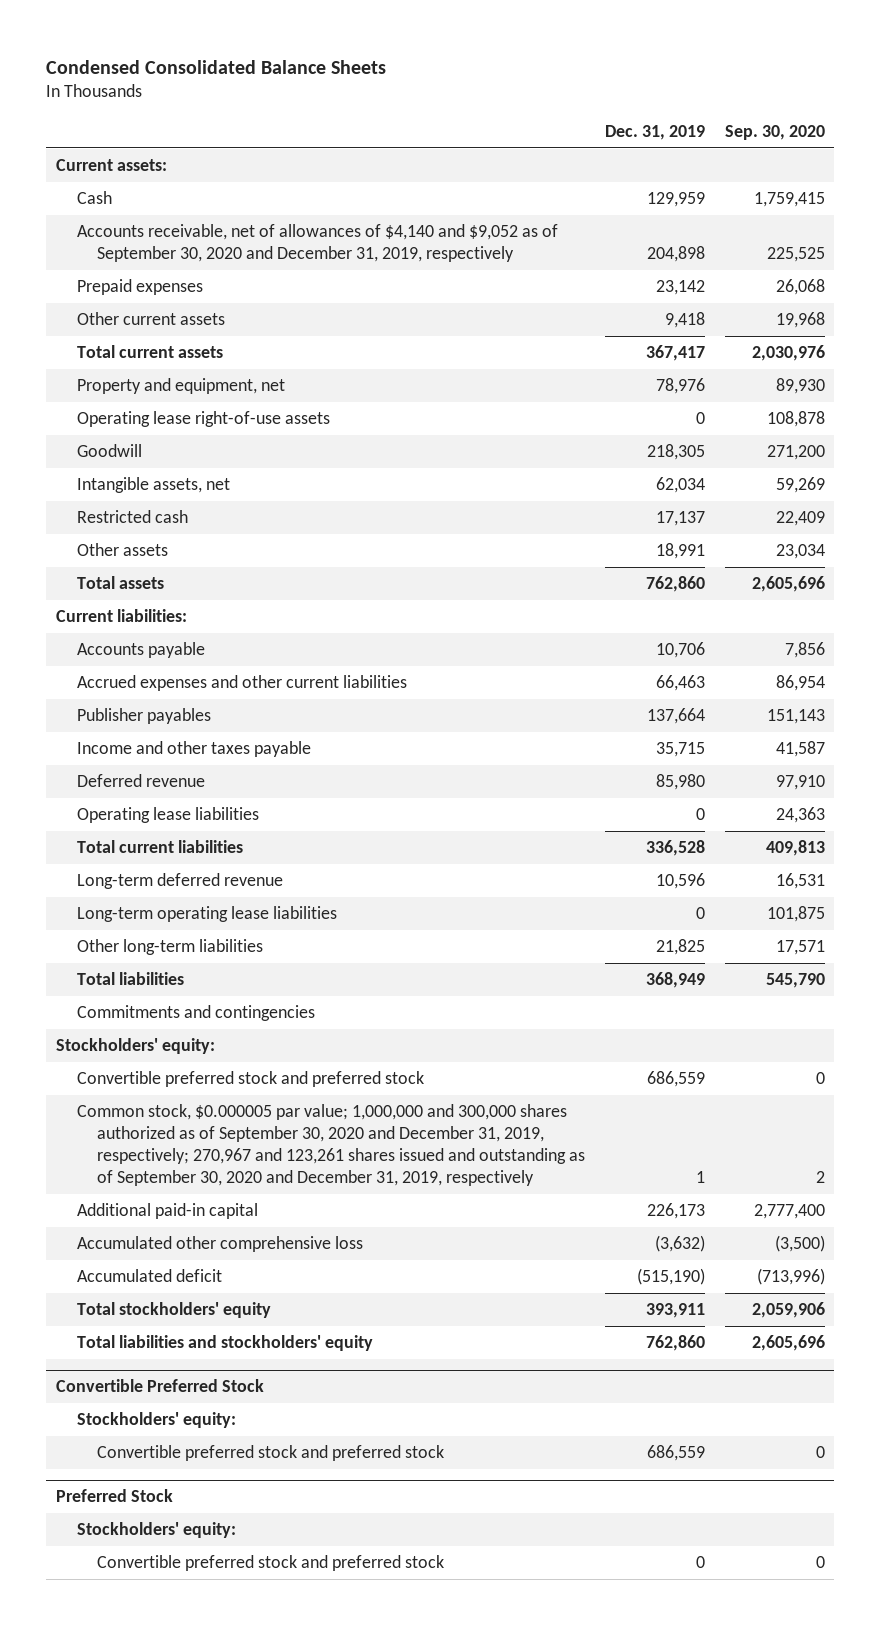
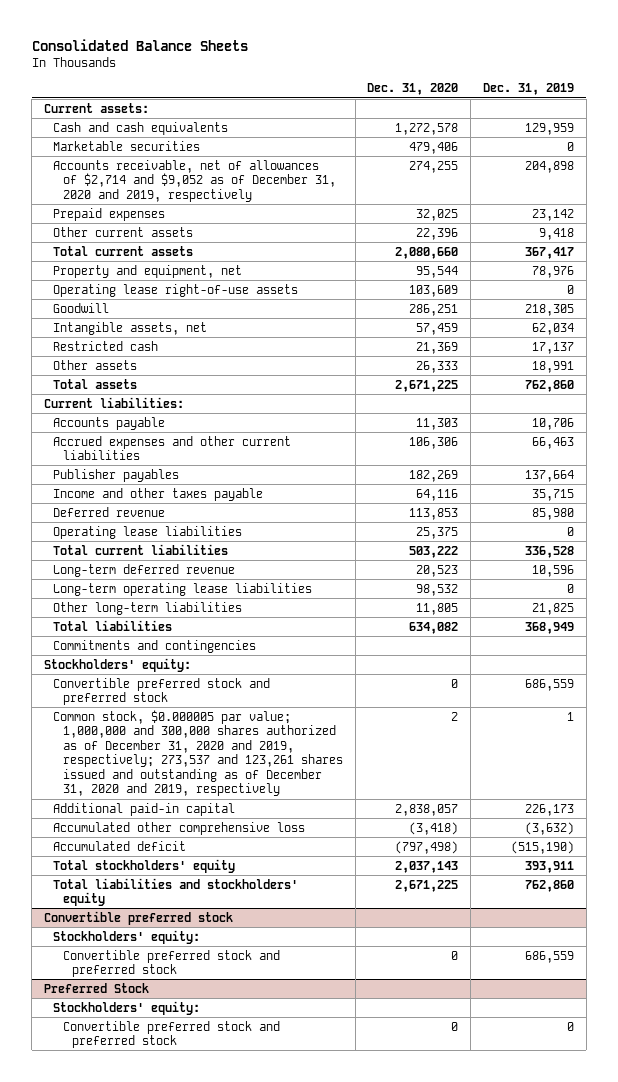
[46,59,387,74] Condensed Consolidated Balance Sheets -> [31,38,248,51] Consolidated Balance Sheets
[724,125,825,141] Sep. 30, 2020 -> none
none -> [367,83,459,96] Dec. 31, 2020
[76,191,112,205] Cash -> [53,121,229,135] Cash and cash equivalents
none -> [53,140,201,151] Marketable securities
[76,224,558,263] Accounts receivable, net of allowances of $4,140 and $9,052 as of September 30, 2020 and December 31, 2019, respectively -> [53,159,336,202] Accounts receivable, net of allowances of $2,714 and $9,052 as of December 31, 2020 and 2019, respectively
[76,1104,586,1187] Common stock, $0.000005 par value; 1,000,000 and 300,000 shares authorized as of September 30, 2020 and December 31, 2019, respectively; 270,967 and 123,261 shares issued and outstanding as of September 30, 2020 and December 31, 2019, respectively -> [53,709,343,797] Common stock, $0.000005 par value; 1,000,000 and 300,000 shares authorized as of December 31, 2020 and 2019, respectively; 273,537 and 123,261 shares issued and outstanding as of December 31, 2020 and 2019, respectively
[56,1379,265,1393] Convertible Preferred Stock -> [44,910,234,925] Convertible preferred stock

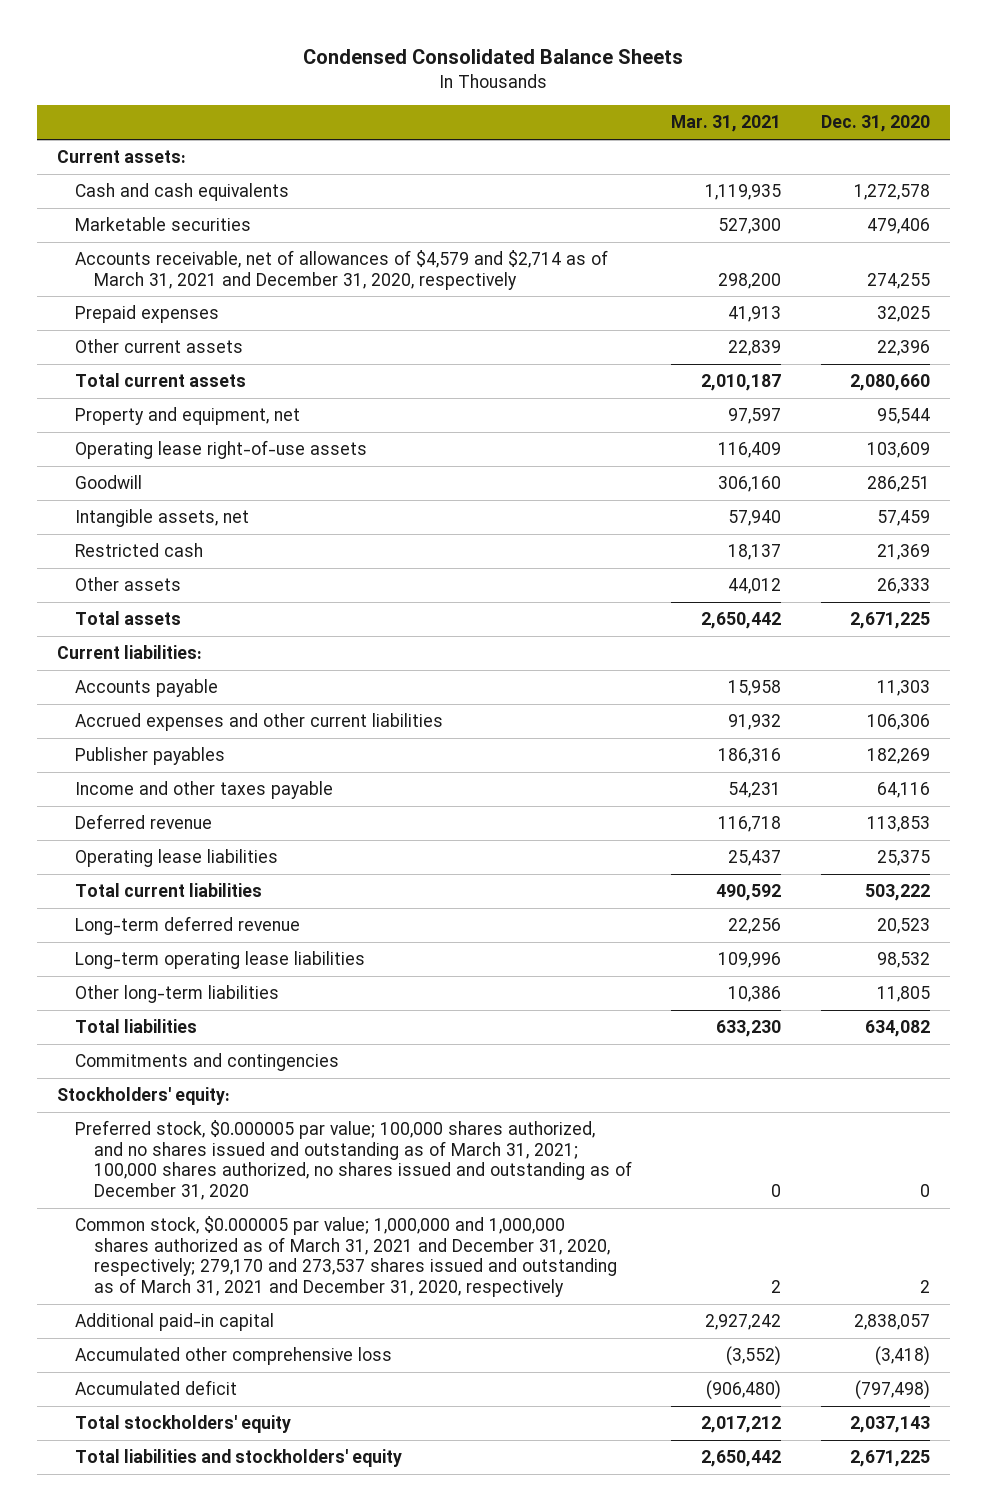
[31,38,248,51] Consolidated Balance Sheets -> [303,49,684,65] Condensed Consolidated Balance Sheets
[483,83,575,96] Dec. 31, 2019 -> none
none -> [671,115,782,133] Mar. 31, 2021
[53,159,336,202] Accounts receivable, net of allowances of $2,714 and $9,052 as of December 31, 2020 and 2019, respectively -> [75,250,609,290] Accounts receivable, net of allowances of $4,579 and $2,714 as of March 31, 2021 and December 31, 2020, respectively
[53,677,271,706] Convertible preferred stock and preferred stock -> [75,1120,633,1201] Preferred stock, $0.000005 par value; 100,000 shares authorized, and no shares issued and outstanding as of March 31, 2021; 100,000 shares authorized, no shares issued and outstanding as of December 31, 2020
[53,709,343,797] Common stock, $0.000005 par value; 1,000,000 and 300,000 shares authorized as of December 31, 2020 and 2019, respectively; 273,537 and 123,261 shares issued and outstanding as of December 31, 2020 and 2019, respectively -> [75,1216,618,1298] Common stock, $0.000005 par value; 1,000,000 and 1,000,000 shares authorized as of March 31, 2021 and December 31, 2020, respectively; 279,170 and 273,537 shares issued and outstanding as of March 31, 2021 and December 31, 2020, respectively
[44,910,234,925] Convertible preferred stock -> none
[53,929,201,944] Stockholders' equity: -> none
[62,949,280,978] Convertible preferred stock and preferred stock -> none
[44,982,150,993] Preferred Stock -> none
[53,1000,201,1015] Stockholders' equity: -> none
[62,1020,280,1049] Convertible preferred stock and preferred stock -> none

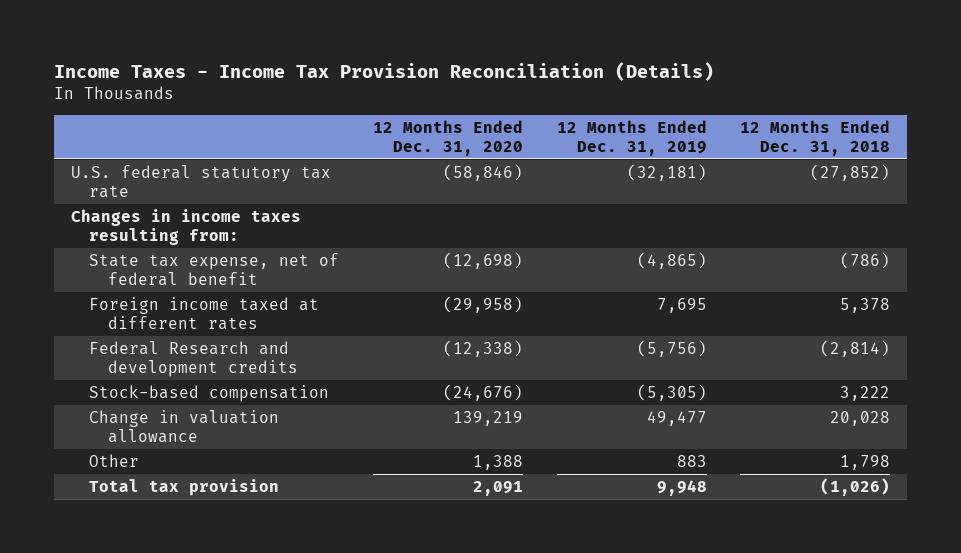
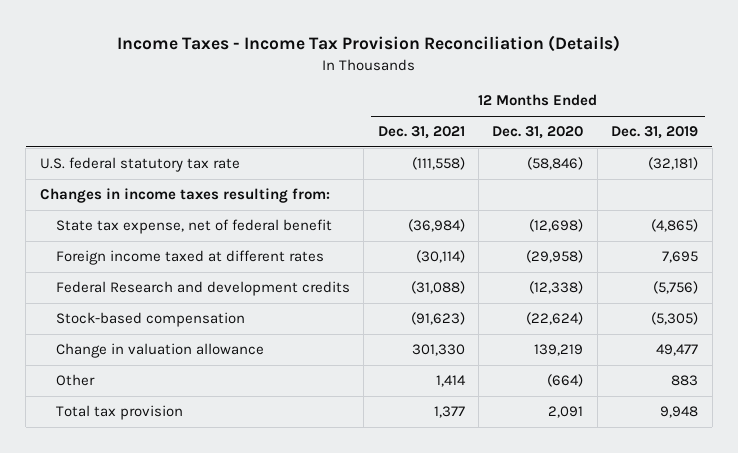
[740,119,891,156] 12 Months Ended Dec. 31, 2018 -> none
none -> [377,126,465,140] Dec. 31, 2021
[443,383,524,401] (24,676) -> [526,312,584,326] (22,624)
[473,454,524,470] 1,388 -> [547,374,584,388] (664)

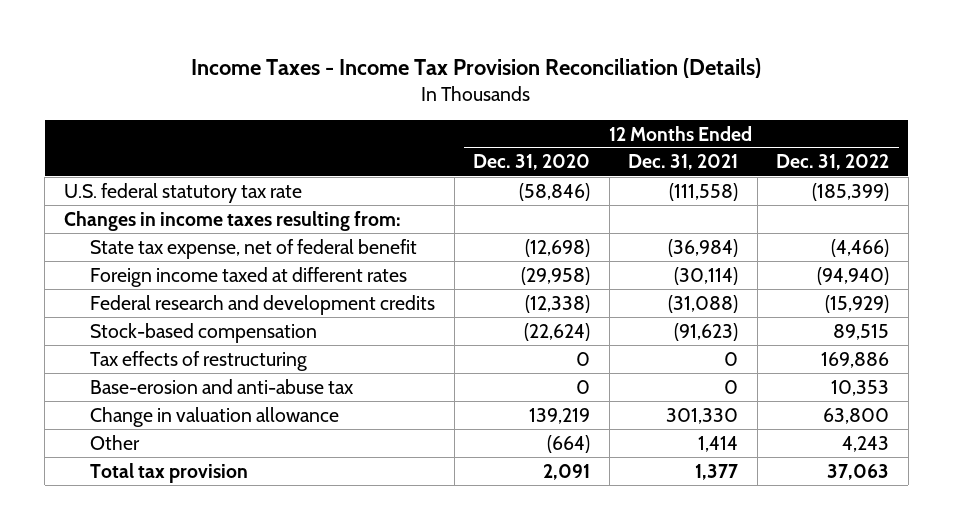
[611,126,699,140] Dec. 31, 2019 -> none
none -> [776,154,890,171] Dec. 31, 2022
[55,281,350,297] Federal Research and development credits -> [90,294,436,315] Federal research and development credits
none -> [90,350,308,371] Tax effects of restructuring
none -> [90,378,355,394] Base-erosion and anti-abuse tax

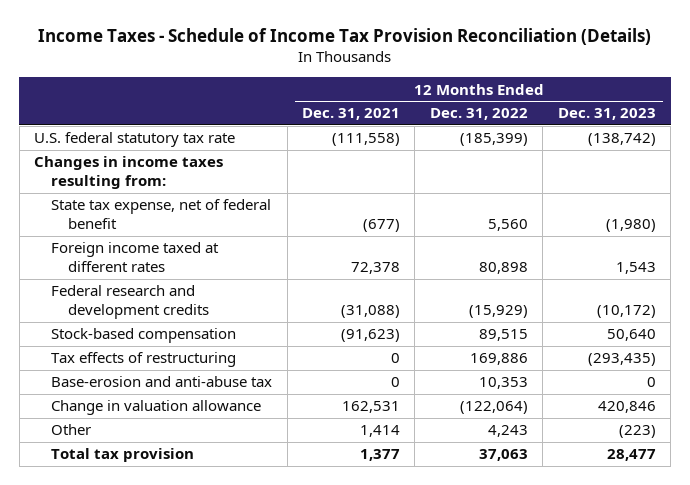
[191,57,762,78] Income Taxes - Income Tax Provision Reconciliation (Details) -> [37,28,651,46] Income Taxes - Schedule of Income Tax Provision Reconciliation (Details)
[473,154,591,171] Dec. 31, 2020 -> none
none -> [557,108,656,121] Dec. 31, 2023
[668,238,739,257] (36,984) -> [363,219,401,233] (677)
[831,238,890,257] (4,466) -> [487,219,528,232] 5,560
[674,266,739,285] (30,114) -> [351,262,401,275] 72,378
[817,266,890,285] (94,940) -> [478,262,528,275] 80,898
[666,407,739,424] 301,330 -> [342,401,401,414] 162,531
[823,407,890,424] 63,800 -> [459,401,528,415] (122,064)

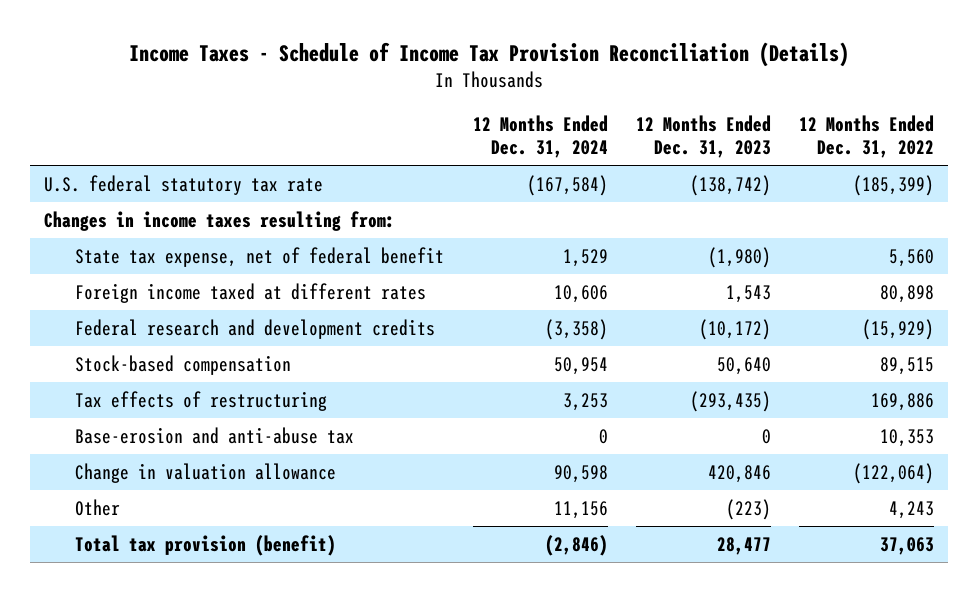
[302,108,401,121] Dec. 31, 2021 -> none
none -> [472,115,608,159] 12 Months Ended Dec. 31, 2024
[51,448,195,463] Total tax provision -> [75,534,337,556] Total tax provision (benefit)

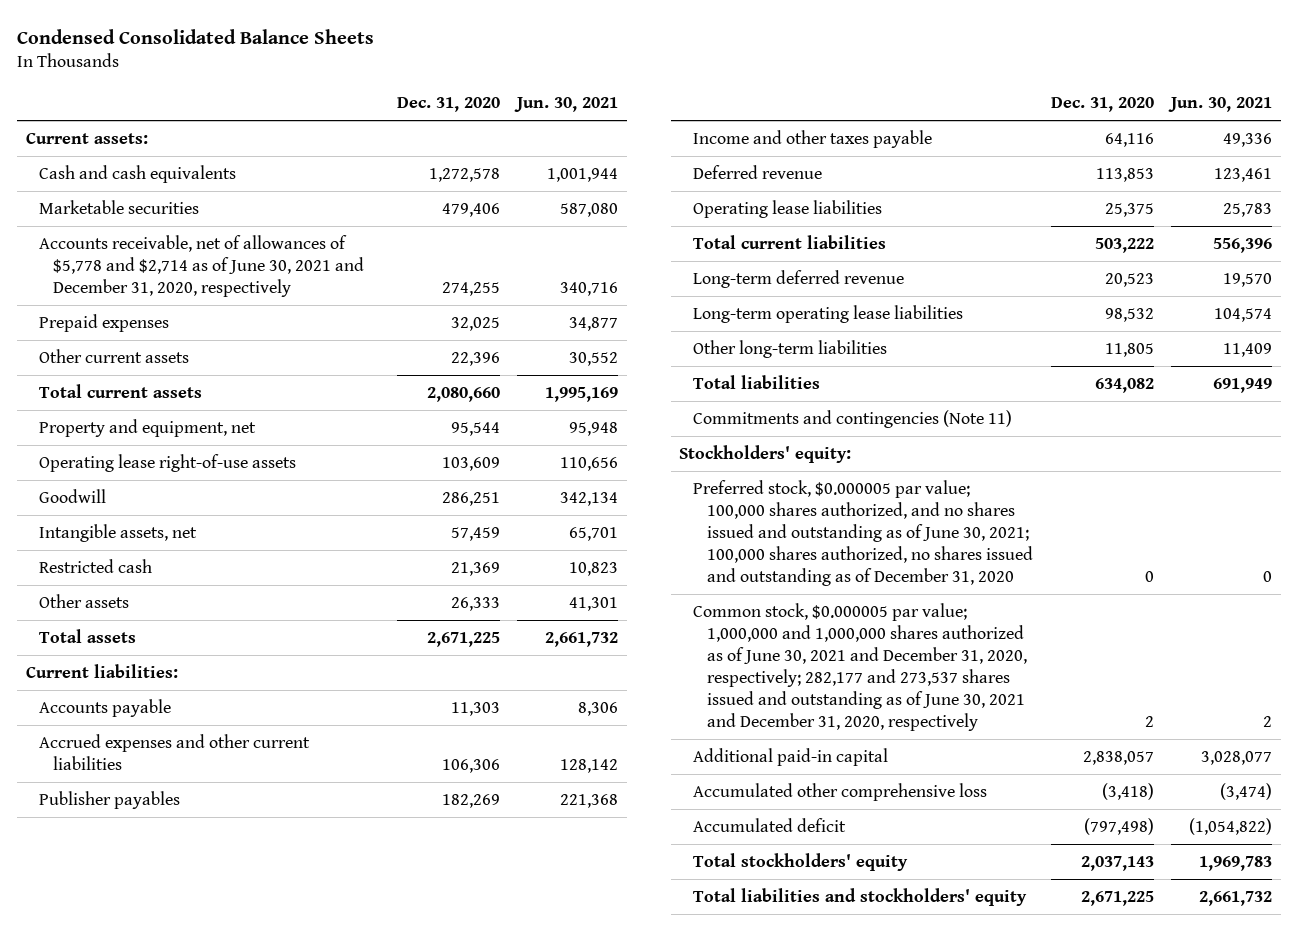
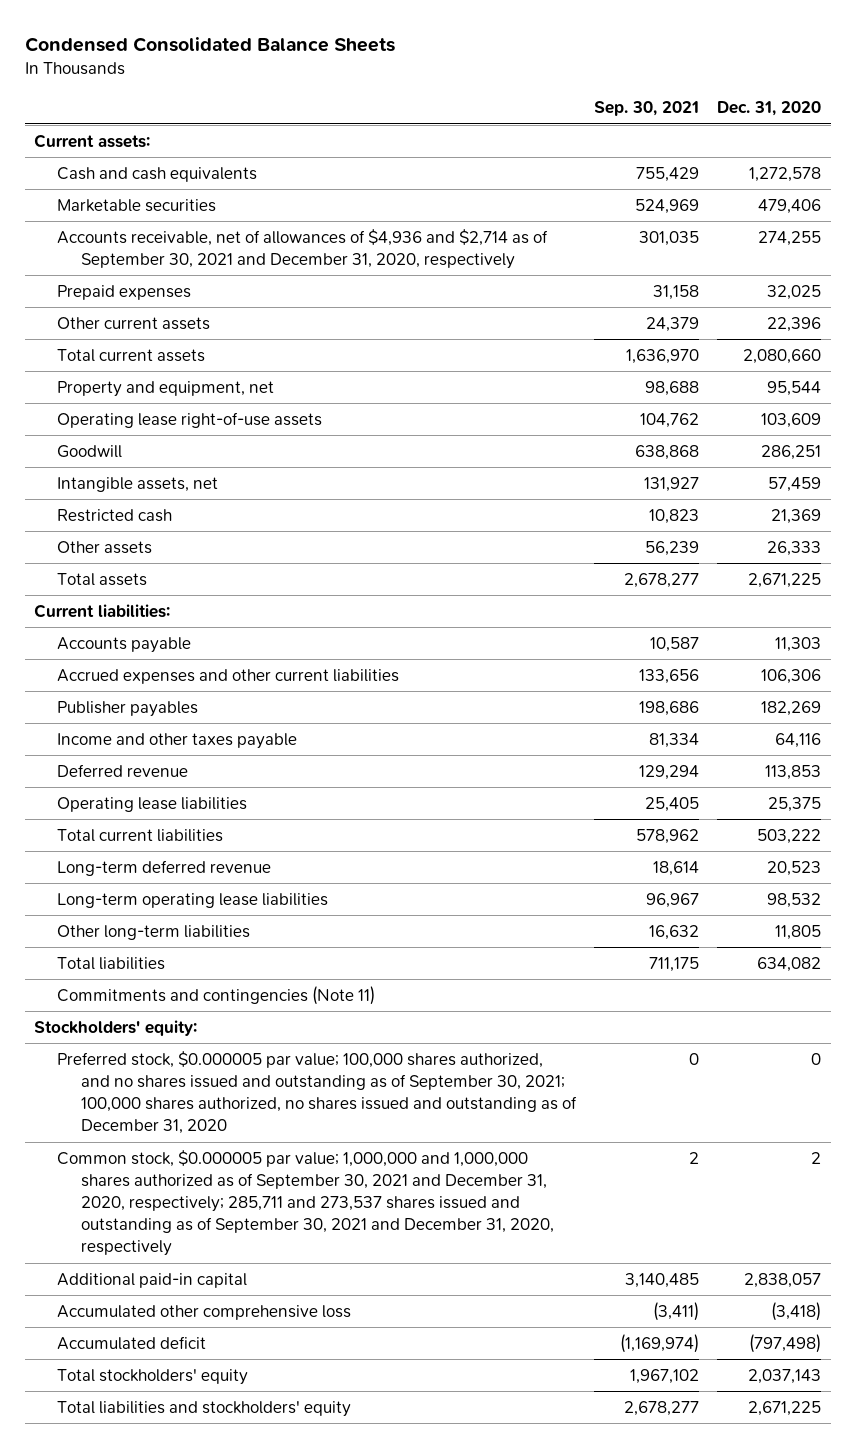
[514,97,619,113] Jun. 30, 2021 -> none
none -> [593,101,699,117] Sep. 30, 2021
[39,235,365,297] Accounts receivable, net of allowances of $5,778 and $2,714 as of June 30, 2021 and December 31, 2020, respectively -> [57,228,549,270] Accounts receivable, net of allowances of $4,936 and $2,714 as of September 30, 2021 and December 31, 2020, respectively
[693,480,1033,586] Preferred stock, $0.000005 par value; 100,000 shares authorized, and no shares issued and outstanding as of June 30, 2021; 100,000 shares authorized, no shares issued and outstanding as of December 31, 2020 -> [57,1050,577,1135] Preferred stock, $0.000005 par value; 100,000 shares authorized, and no shares issued and outstanding as of September 30, 2021; 100,000 shares authorized, no shares issued and outstanding as of December 31, 2020
[693,603,1027,731] Common stock, $0.000005 par value; 1,000,000 and 1,000,000 shares authorized as of June 30, 2021 and December 31, 2020, respectively; 282,177 and 273,537 shares issued and outstanding as of June 30, 2021 and December 31, 2020, respectively -> [57,1149,554,1257] Common stock, $0.000005 par value; 1,000,000 and 1,000,000 shares authorized as of September 30, 2021 and December 31, 2020, respectively; 285,711 and 273,537 shares issued and outstanding as of September 30, 2021 and December 31, 2020, respectively

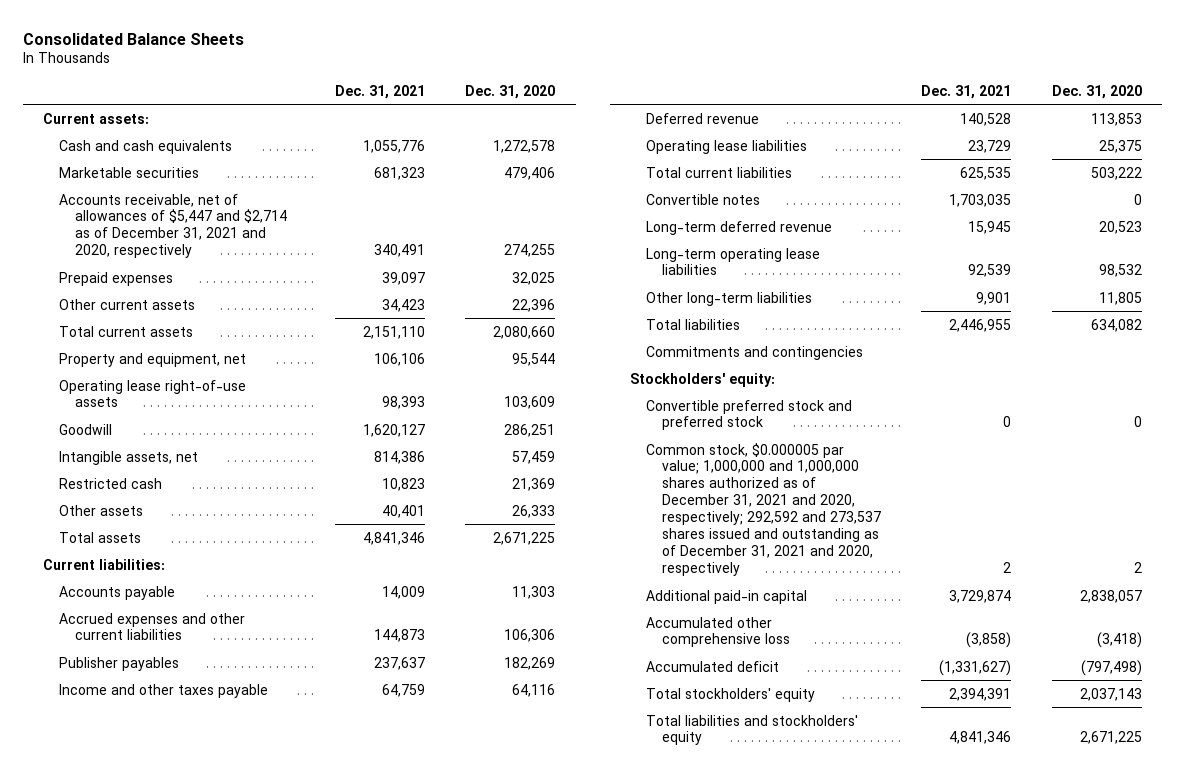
[25,37,396,53] Condensed Consolidated Balance Sheets -> [23,32,245,45] Consolidated Balance Sheets
[593,101,699,117] Sep. 30, 2021 -> none
none -> [334,84,425,99] Dec. 31, 2021
[57,228,549,270] Accounts receivable, net of allowances of $4,936 and $2,714 as of September 30, 2021 and December 31, 2020, respectively -> [59,193,288,259] Accounts receivable, net of allowances of $5,447 and $2,714 as of December 31, 2021 and 2020, respectively
none -> [646,193,761,205] Convertible notes
[57,985,376,1005] Commitments and contingencies (Note 11) -> [646,345,864,360] Commitments and contingencies
[57,1050,577,1135] Preferred stock, $0.000005 par value; 100,000 shares authorized, and no shares issued and outstanding as of September 30, 2021; 100,000 shares authorized, no shares issued and outstanding as of December 31, 2020 -> [646,399,853,431] Convertible preferred stock and preferred stock
[57,1149,554,1257] Common stock, $0.000005 par value; 1,000,000 and 1,000,000 shares authorized as of September 30, 2021 and December 31, 2020, respectively; 285,711 and 273,537 shares issued and outstanding as of September 30, 2021 and December 31, 2020, respectively -> [646,442,881,576] Common stock, $0.000005 par value; 1,000,000 and 1,000,000 shares authorized as of December 31, 2021 and 2020, respectively; 292,592 and 273,537 shares issued and outstanding as of December 31, 2021 and 2020, respectively

